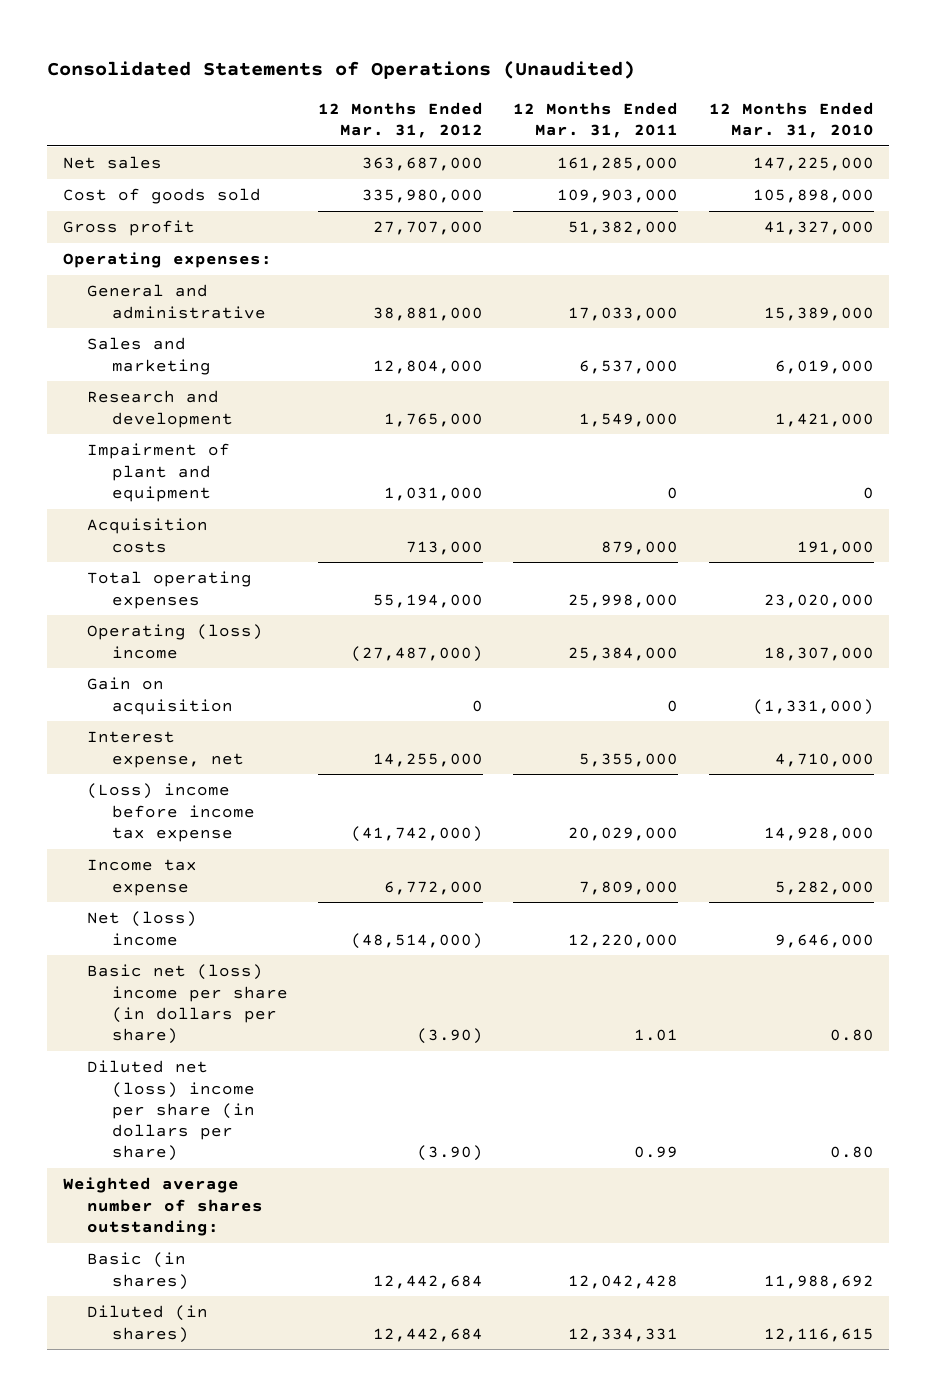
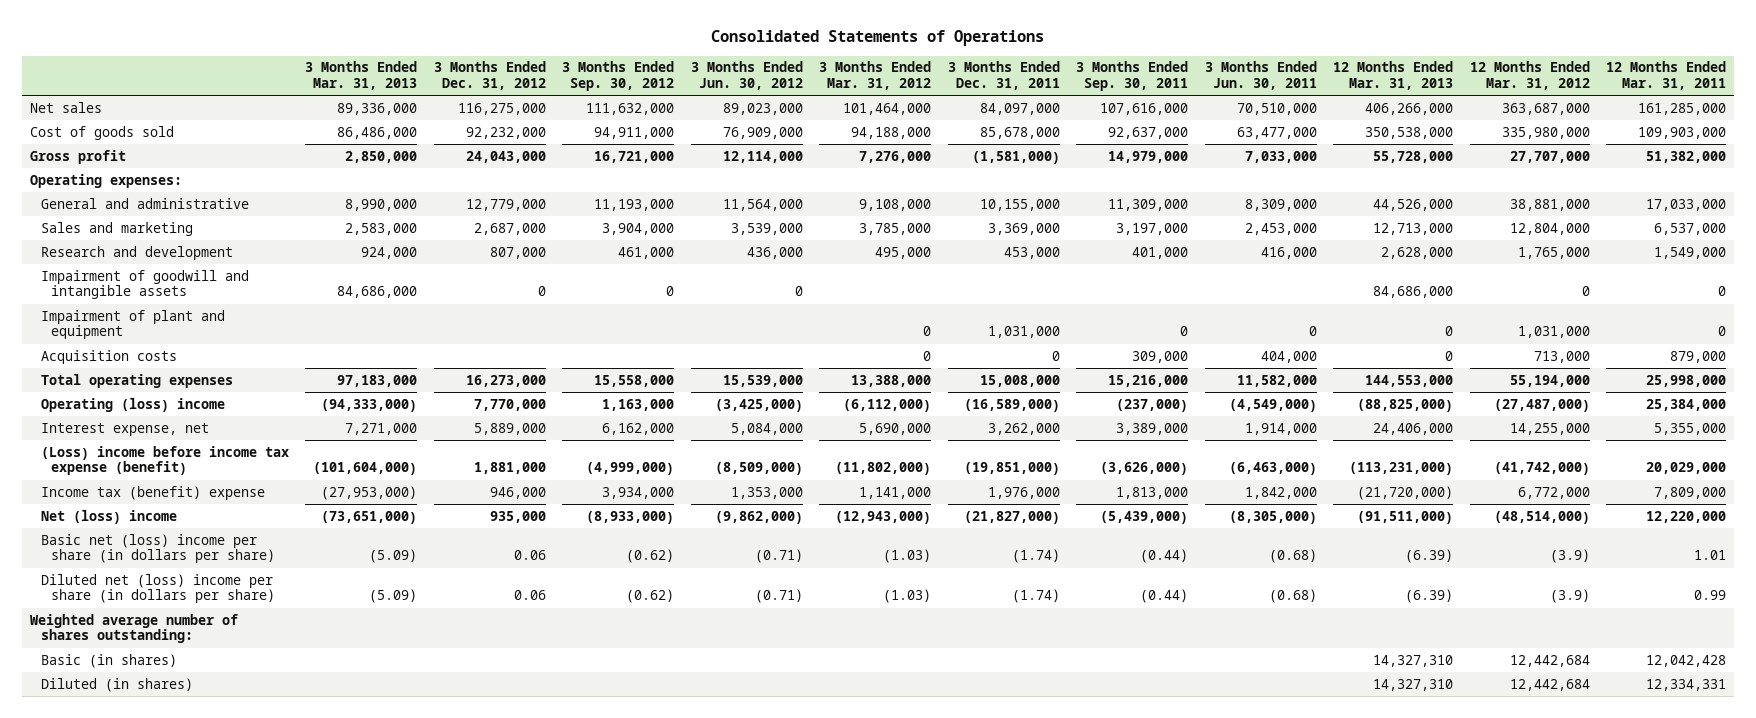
[47,60,636,79] Consolidated Statements of Operations (Unaudited) -> [710,30,1044,47] Consolidated Statements of Operations
[708,101,874,139] 12 Months Ended Mar. 31, 2010 -> none
none -> [305,61,418,90] 3 Months Ended Mar. 31, 2013
none -> [433,61,546,90] 3 Months Ended Dec. 31, 2012
none -> [562,61,675,91] 3 Months Ended Sep. 30, 2012
none -> [690,61,803,90] 3 Months Ended Jun. 30, 2012
none -> [819,61,932,90] 3 Months Ended Mar. 31, 2012
none -> [947,61,1060,90] 3 Months Ended Dec. 31, 2011
none -> [1076,61,1189,91] 3 Months Ended Sep. 30, 2011
none -> [1204,61,1317,90] 3 Months Ended Jun. 30, 2011
none -> [1333,61,1454,90] 12 Months Ended Mar. 31, 2013
none -> [40,269,249,300] Impairment of goodwill and intangible assets
[87,677,233,715] Gain on acquisition -> none
[87,783,255,842] (Loss) income before income tax expense -> [40,445,289,476] (Loss) income before income tax expense (benefit)
[87,859,198,896] Income tax expense -> [40,485,265,500] Income tax (benefit) expense
[417,1027,484,1044] (3.90) -> [1549,549,1590,564] (3.9)
[417,1145,484,1162] (3.90) -> [1549,589,1590,604] (3.9)

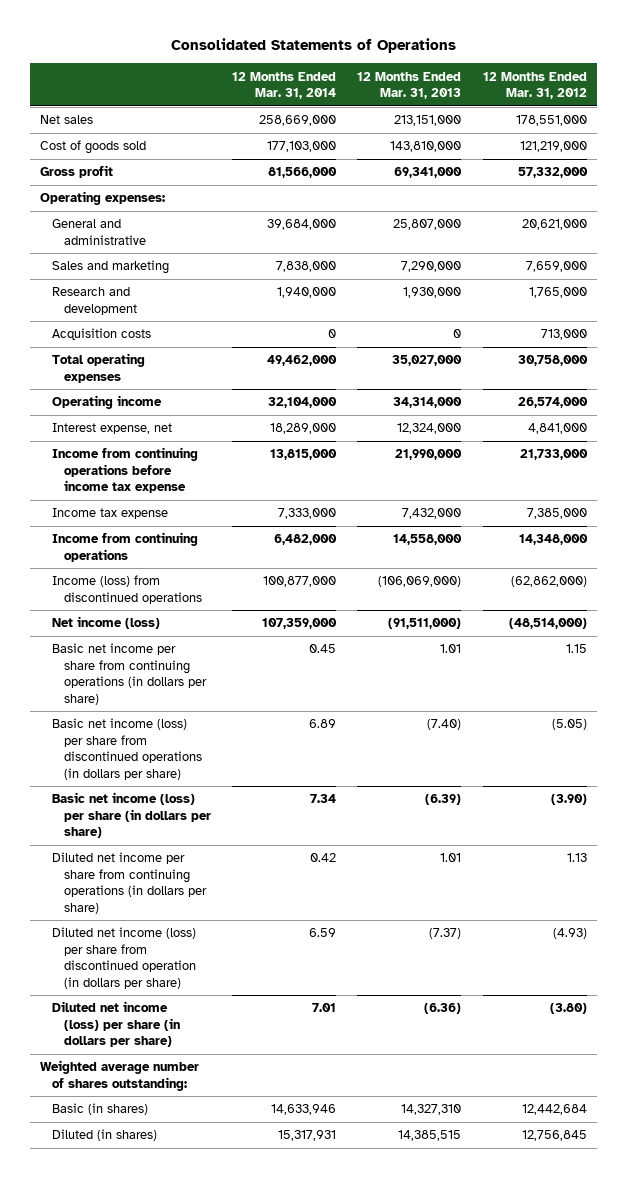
[305,61,418,90] 3 Months Ended Mar. 31, 2013 -> none
[433,61,546,90] 3 Months Ended Dec. 31, 2012 -> none
[562,61,675,91] 3 Months Ended Sep. 30, 2012 -> none
[690,61,803,90] 3 Months Ended Jun. 30, 2012 -> none
[819,61,932,90] 3 Months Ended Mar. 31, 2012 -> none
[947,61,1060,90] 3 Months Ended Dec. 31, 2011 -> none
[1076,61,1189,91] 3 Months Ended Sep. 30, 2011 -> none
[1204,61,1317,90] 3 Months Ended Jun. 30, 2011 -> none
[1606,61,1727,90] 12 Months Ended Mar. 31, 2011 -> none
none -> [232,71,337,100] 12 Months Ended Mar. 31, 2014
[1365,102,1454,115] 406,266,000 -> [394,115,462,127] 213,151,000
[1501,102,1590,115] 363,687,000 -> [515,115,587,127] 178,551,000
[1365,126,1454,139] 350,538,000 -> [390,141,462,153] 143,810,000
[1501,126,1590,139] 335,980,000 -> [519,141,587,153] 121,219,000
[1373,150,1454,163] 55,728,000 -> [394,167,463,179] 69,341,000
[1509,150,1590,163] 27,707,000 -> [517,167,588,179] 57,332,000
[40,269,249,300] Impairment of goodwill and intangible assets -> none
[40,309,225,340] Impairment of plant and equipment -> none
[1373,198,1454,211] 44,526,000 -> [393,219,462,231] 25,807,000
[1509,198,1590,211] 38,881,000 -> [521,219,587,231] 20,621,000
[1373,222,1454,235] 12,713,000 -> [401,261,462,273] 7,290,000
[1509,222,1590,235] 12,804,000 -> [525,261,587,273] 7,659,000
[1381,246,1454,259] 2,628,000 -> [403,287,462,299] 1,930,000
[1365,374,1454,387] 144,553,000 -> [392,355,463,367] 35,027,000
[1509,374,1590,387] 55,194,000 -> [517,355,588,367] 30,758,000
[40,397,225,412] Operating (loss) income -> [52,395,163,410] Operating income
[1357,398,1454,412] (88,825,000) -> [393,397,463,409] 34,314,000
[1493,398,1590,412] (27,487,000) -> [517,397,588,409] 26,574,000
[1373,422,1454,435] 24,406,000 -> [397,423,462,435] 12,324,000
[1509,422,1590,435] 14,255,000 -> [527,423,587,435] 4,841,000
[40,445,289,476] (Loss) income before income tax expense (benefit) -> [52,447,199,494] Income from continuing operations before income tax expense
[1349,462,1454,476] (113,231,000) -> [395,449,463,461] 21,990,000
[1493,462,1590,476] (41,742,000) -> [519,449,588,461] 21,733,000
[40,485,265,500] Income tax (benefit) expense -> [52,508,169,520] Income tax expense
[1357,485,1454,500] (21,720,000) -> [402,508,462,520] 7,432,000
[1517,486,1590,499] 6,772,000 -> [526,508,587,520] 7,385,000
none -> [52,532,199,562] Income from continuing operations
none -> [52,575,203,604] Income (loss) from discontinued operations
[40,509,177,524] Net (loss) income -> [52,616,161,630] Net income (loss)
none -> [52,643,208,705] Basic net income per share from continuing operations (in dollars per share)
none -> [52,718,203,780] Basic net income (loss) per share from discontinued operations (in dollars per share)
[40,533,276,564] Basic net (loss) income per share (in dollars per share) -> [52,792,212,839] Basic net income (loss) per share (in dollars per share)
[1549,549,1590,564] (3.9) -> [550,794,587,806] (3.90)
none -> [52,852,208,914] Diluted net income per share from continuing operations (in dollars per share)
none -> [52,927,197,989] Diluted net income (loss) per share from discontinued operation (in dollars per share)
[40,573,276,604] Diluted net (loss) income per share (in dollars per share) -> [52,1001,181,1048] Diluted net income (loss) per share (in dollars per share)
[1405,589,1454,604] (6.39) -> [424,1003,462,1015] (6.36)
[1549,589,1590,604] (3.9) -> [549,1003,587,1015] (3.80)
[1373,678,1454,691] 14,327,310 -> [398,1130,462,1142] 14,385,515
[1509,678,1590,691] 12,442,684 -> [521,1130,587,1142] 12,756,845

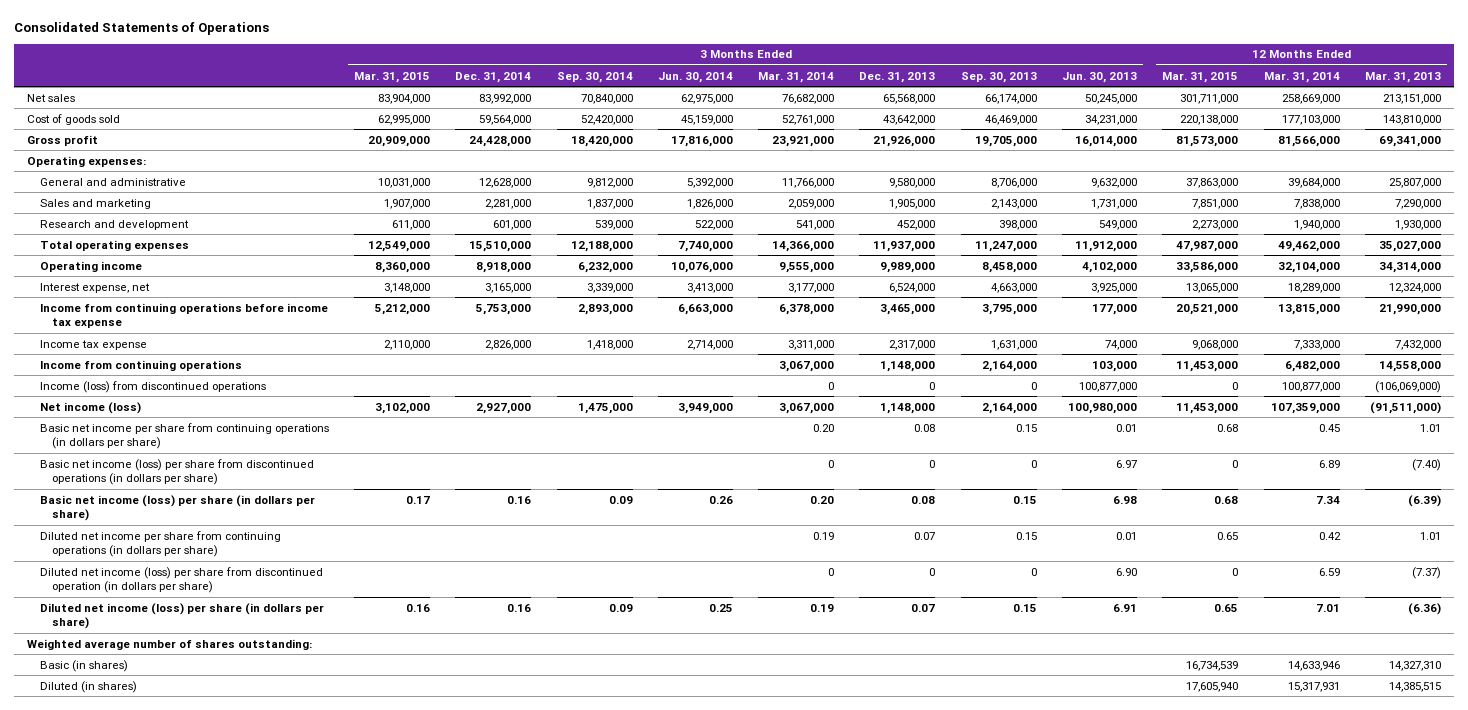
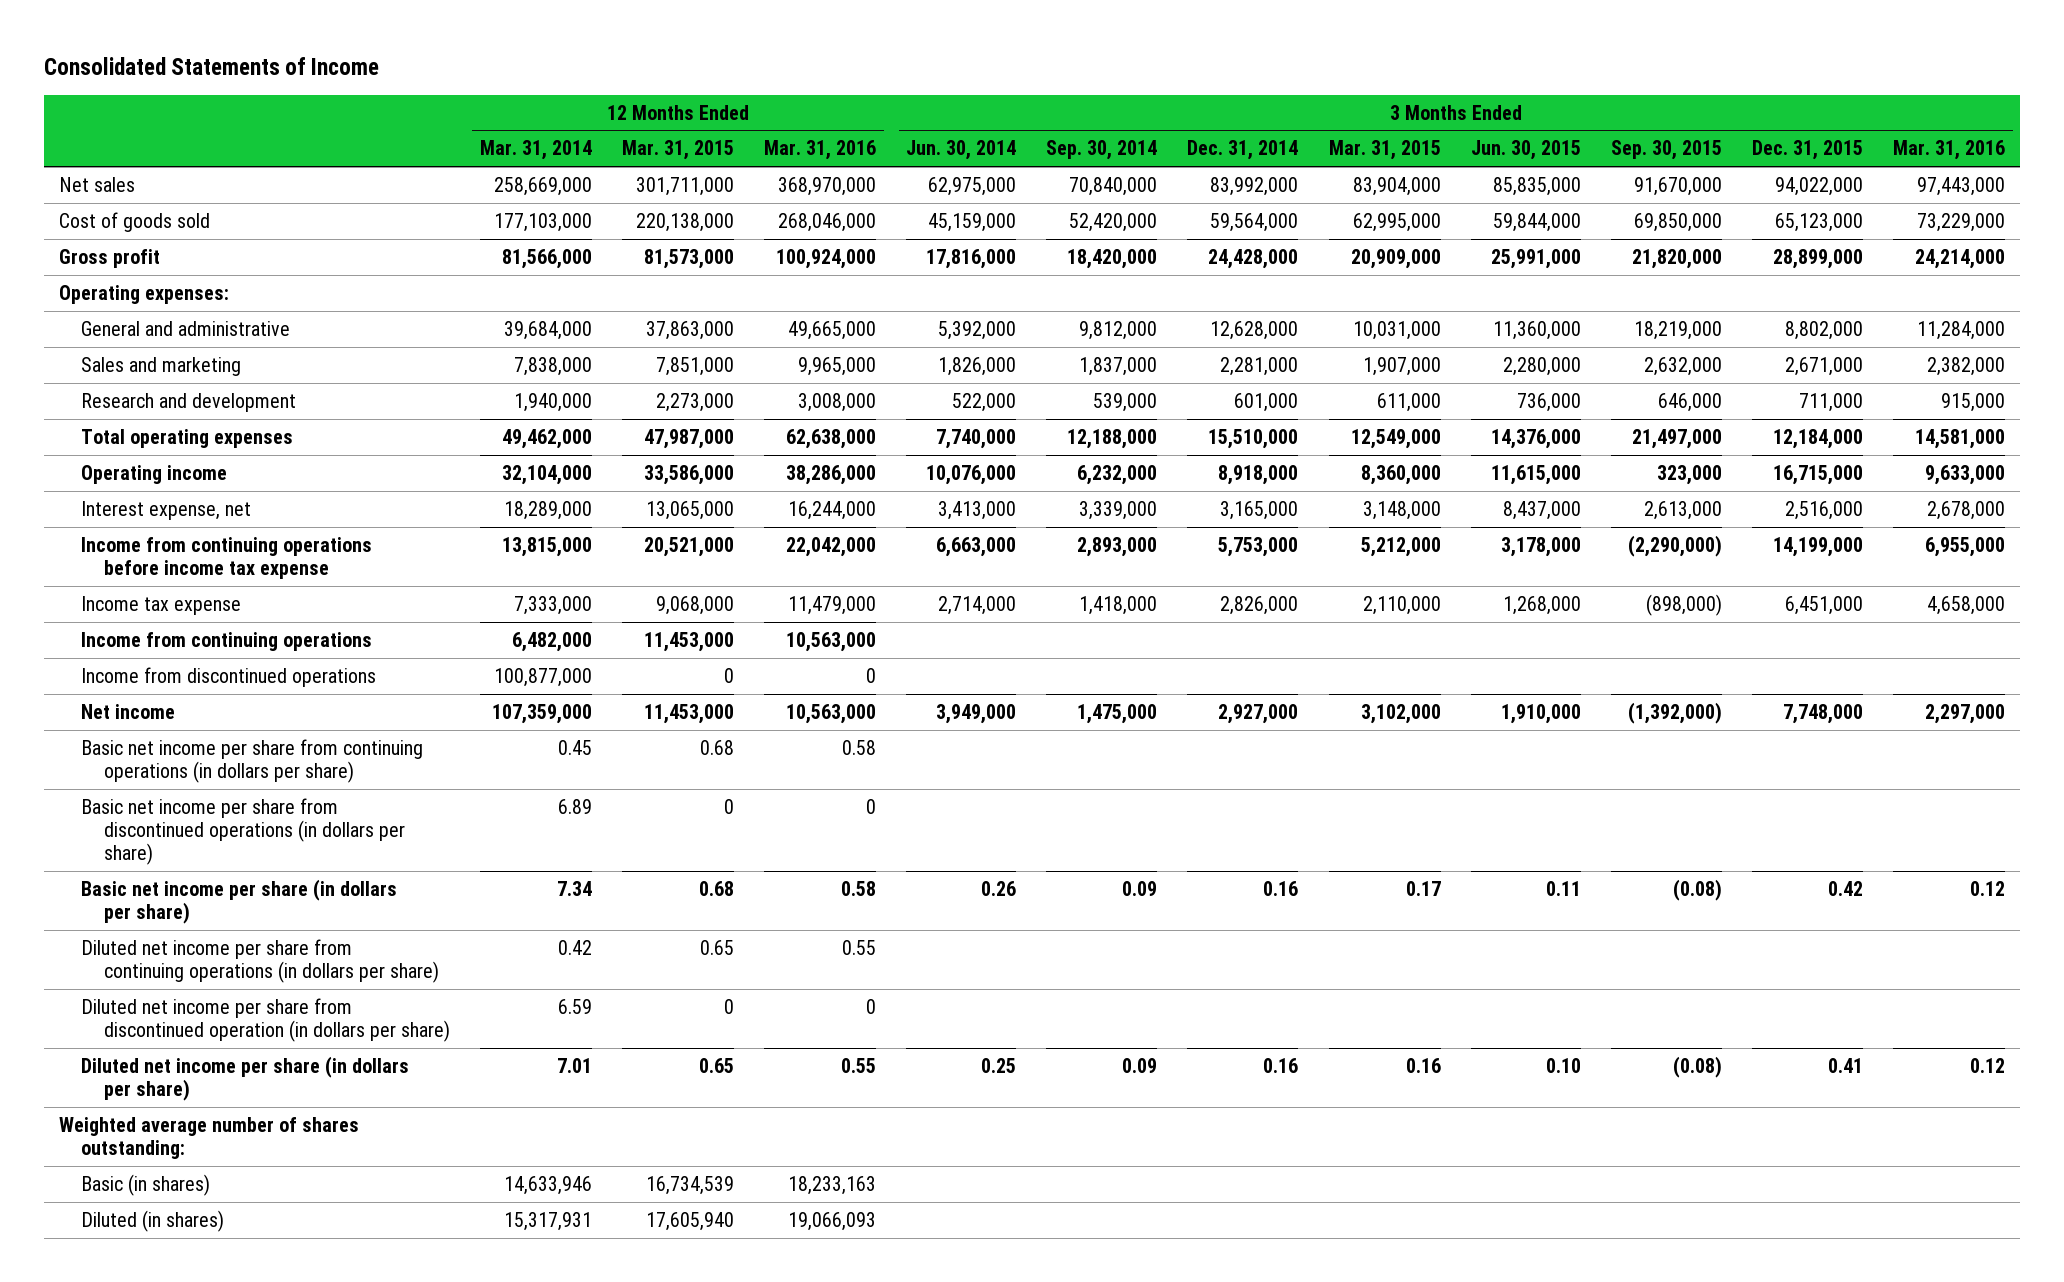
[14,22,270,36] Consolidated Statements of Operations -> [43,56,379,75] Consolidated Statements of Income
[758,71,835,83] Mar. 31, 2014 -> none
[859,71,936,83] Dec. 31, 2013 -> none
[960,71,1037,83] Sep. 30, 2013 -> none
[1062,71,1138,83] Jun. 30, 2013 -> none
[1365,71,1442,83] Mar. 31, 2013 -> none
none -> [764,140,877,161] Mar. 31, 2016
none -> [1470,140,1581,161] Jun. 30, 2015
none -> [1610,140,1722,161] Sep. 30, 2015
none -> [1752,140,1864,161] Dec. 31, 2015
none -> [1893,140,2006,161] Mar. 31, 2016
[39,380,266,393] Income (loss) from discontinued operations -> [81,666,377,687] Income from discontinued operations
[39,401,141,414] Net income (loss) -> [81,703,176,719] Net income
[39,458,314,486] Basic net income (loss) per share from discontinued operations (in dollars per share) -> [81,797,405,866] Basic net income per share from discontinued operations (in dollars per share)
[39,494,315,522] Basic net income (loss) per share (in dollars per share) -> [81,878,398,925] Basic net income per share (in dollars per share)
[39,566,323,594] Diluted net income (loss) per share from discontinued operation (in dollars per share) -> [81,997,450,1043] Diluted net income per share from discontinued operation (in dollars per share)
[39,602,324,630] Diluted net income (loss) per share (in dollars per share) -> [81,1055,410,1102] Diluted net income per share (in dollars per share)

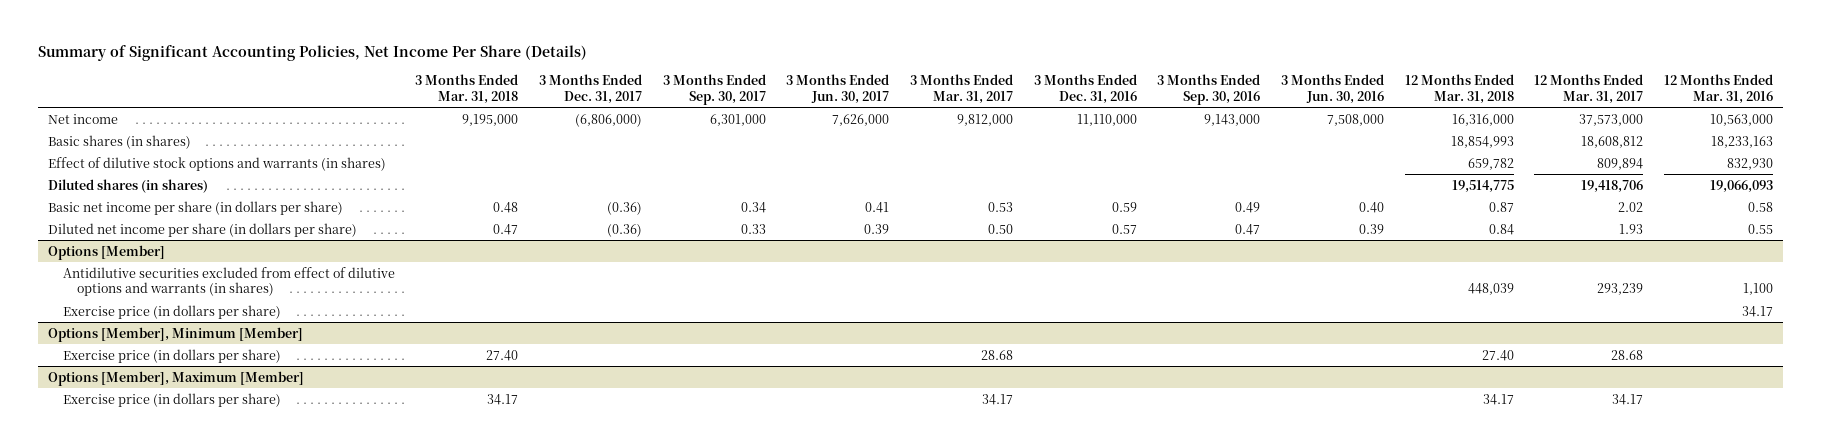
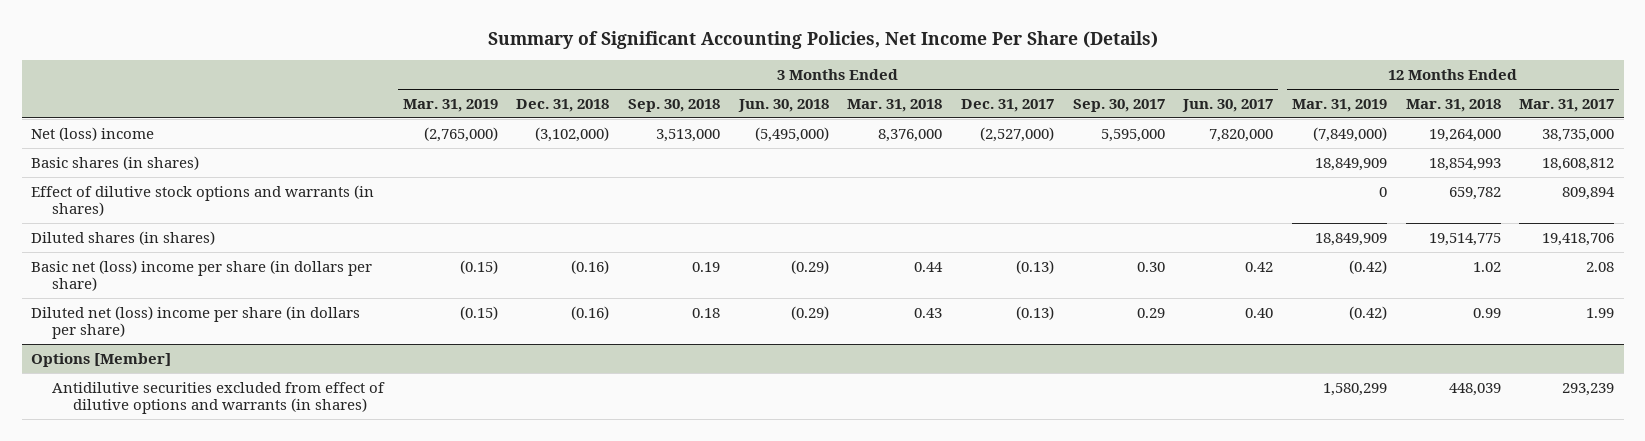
[909,73,1013,104] 3 Months Ended Mar. 31, 2017 -> none
[1033,73,1137,104] 3 Months Ended Dec. 31, 2016 -> none
[1157,73,1261,105] 3 Months Ended Sep. 30, 2016 -> none
[1281,73,1385,104] 3 Months Ended Jun. 30, 2016 -> none
[1664,73,1774,104] 12 Months Ended Mar. 31, 2016 -> none
none -> [402,98,498,112] Mar. 31, 2019
none -> [516,98,610,112] Dec. 31, 2018
none -> [628,98,721,112] Sep. 30, 2018
none -> [737,98,829,112] Jun. 30, 2018
none -> [1291,98,1387,112] Mar. 31, 2019
[47,113,118,124] Net income -> [31,126,155,141] Net (loss) income
[462,113,519,126] 9,195,000 -> [878,128,943,142] 8,376,000
[574,113,642,127] (6,806,000) -> [980,126,1055,142] (2,527,000)
[709,113,766,126] 6,301,000 -> [1100,128,1165,142] 5,595,000
[832,113,890,126] 7,626,000 -> [1209,128,1274,142] 7,820,000
[1451,113,1514,126] 16,316,000 -> [1428,128,1501,142] 19,264,000
[1579,113,1644,126] 37,573,000 -> [1542,128,1615,142] 38,735,000
[47,200,343,215] Basic net income per share (in dollars per share) -> [31,259,373,292] Basic net (loss) income per share (in dollars per share)
[493,201,519,213] 0.48 -> [914,261,944,272] 0.44
[606,201,642,215] (0.36) -> [1016,259,1055,274] (0.13)
[740,201,766,213] 0.34 -> [1136,261,1165,272] 0.30
[865,201,890,213] 0.41 -> [1245,261,1274,272] 0.42
[1488,201,1514,212] 0.87 -> [1472,261,1501,272] 1.02
[1618,201,1644,212] 2.02 -> [1586,261,1615,272] 2.08
[47,222,357,237] Diluted net income per share (in dollars per share) -> [31,305,361,340] Diluted net (loss) income per share (in dollars per share)
[493,223,519,235] 0.47 -> [914,307,943,318] 0.43
[606,223,642,237] (0.36) -> [1016,305,1055,320] (0.13)
[740,223,766,234] 0.33 -> [1136,307,1165,318] 0.29
[864,223,890,234] 0.39 -> [1245,307,1274,318] 0.40
[1488,223,1514,235] 0.84 -> [1472,307,1501,318] 0.99
[1619,223,1644,234] 1.93 -> [1586,307,1615,318] 1.99
[62,304,281,319] Exercise price (in dollars per share) -> none
[47,326,303,342] Options [Member], Minimum [Member] -> none
[62,348,281,363] Exercise price (in dollars per share) -> none
[47,370,304,386] Options [Member], Maximum [Member] -> none
[62,392,281,407] Exercise price (in dollars per share) -> none

